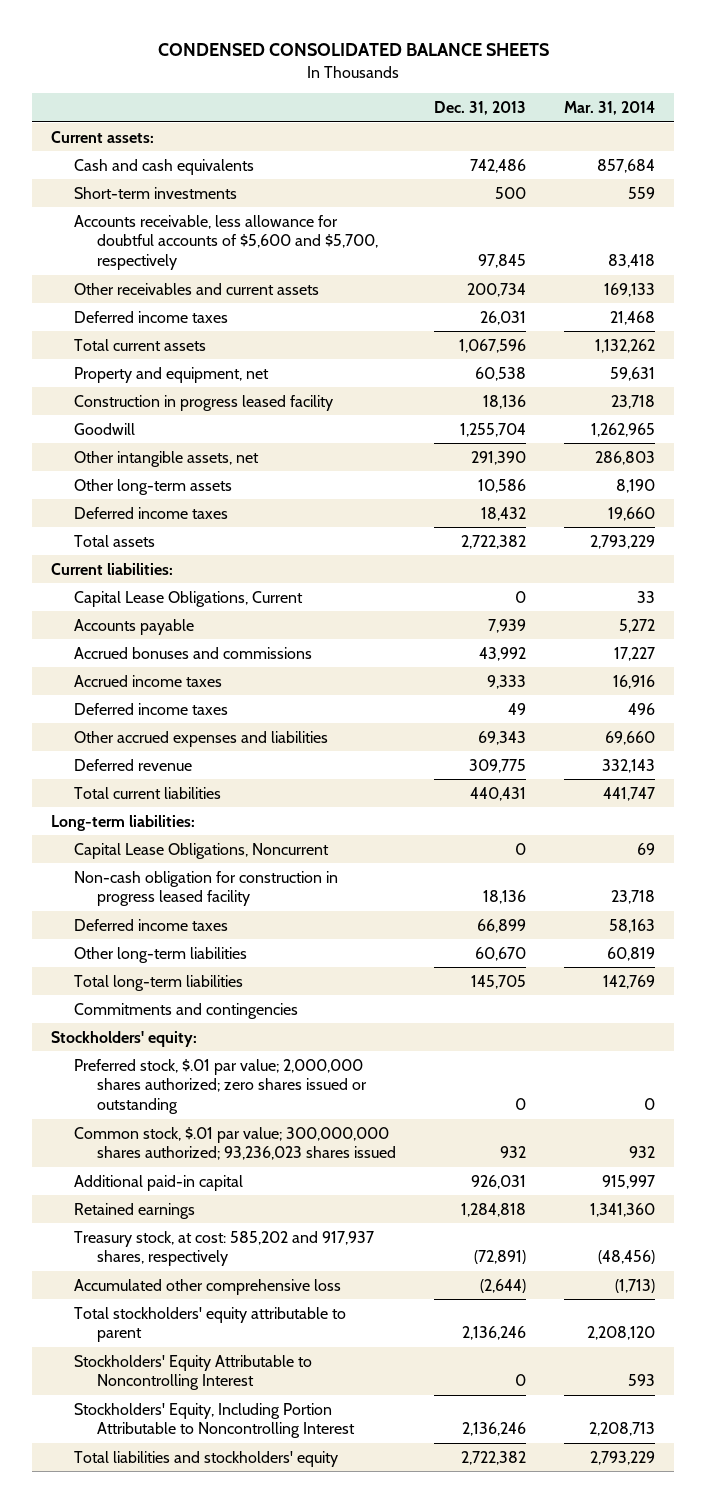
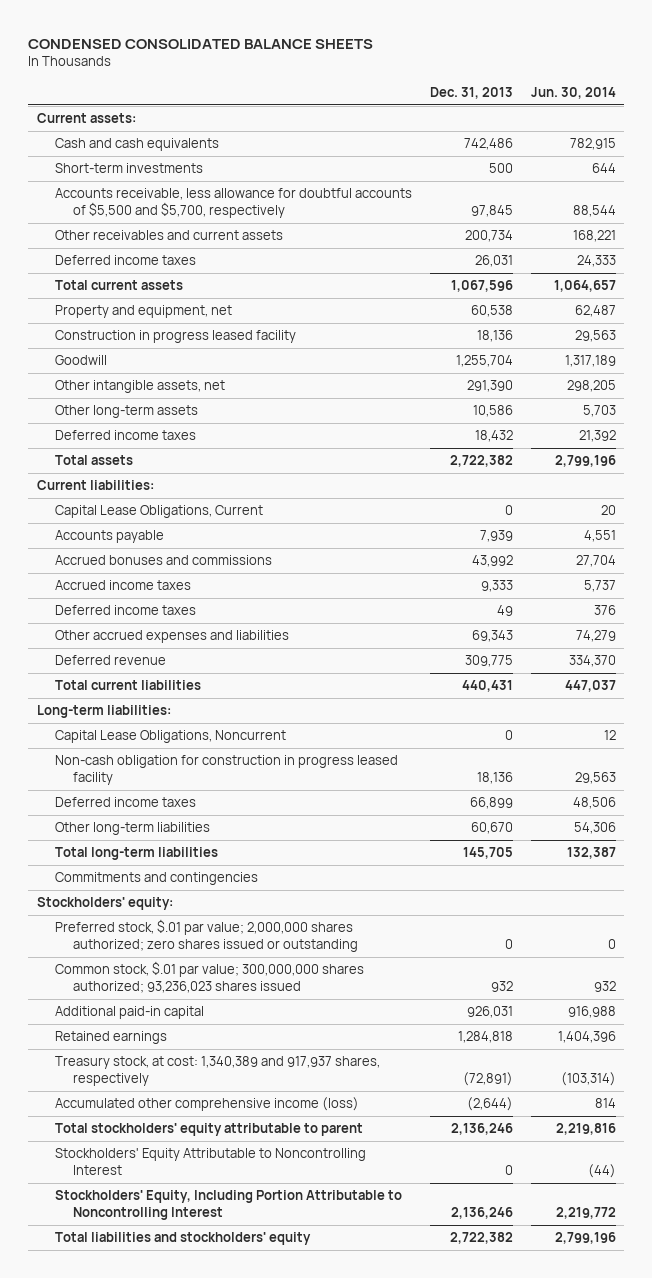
[564,101,656,116] Mar. 31, 2014 -> none
none -> [530,86,616,99] Jun. 30, 2014
[73,214,379,270] Accounts receivable, less allowance for doubtful accounts of $5,600 and $5,700, respectively -> [55,188,413,219] Accounts receivable, less allowance for doubtful accounts of $5,500 and $5,700, respectively
[73,1230,374,1267] Treasury stock, at cost: 585,202 and 917,937 shares, respectively -> [55,1056,381,1087] Treasury stock, at cost: 1,340,389 and 917,937 shares, respectively
[73,1278,341,1295] Accumulated other comprehensive loss -> [55,1097,360,1112] Accumulated other comprehensive income (loss)

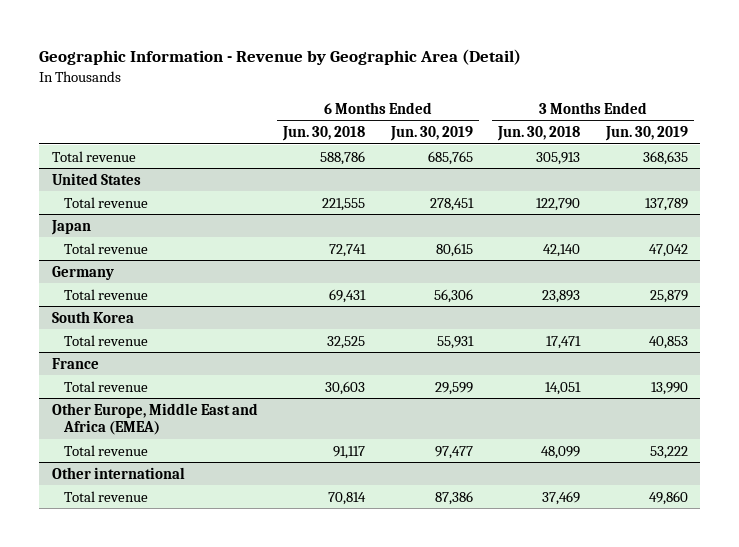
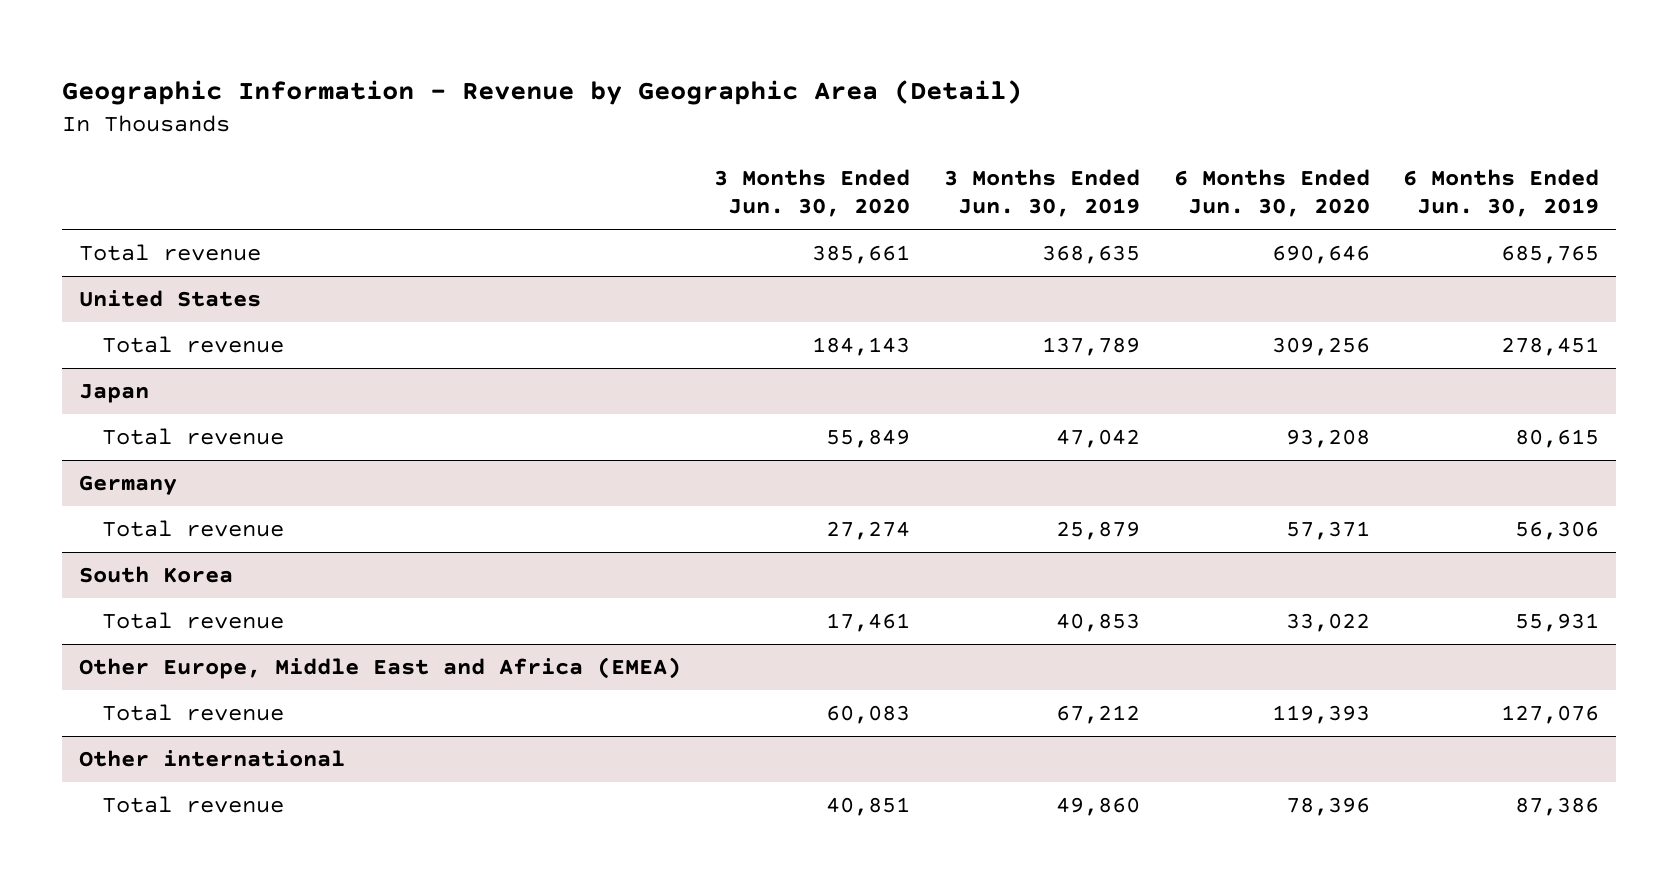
[282,126,366,142] Jun. 30, 2018 -> none
[497,126,581,142] Jun. 30, 2018 -> none
none -> [714,169,911,218] 3 Months Ended Jun. 30, 2020
none -> [1173,169,1370,218] 6 Months Ended Jun. 30, 2020
[51,357,99,369] France -> none
[64,380,149,392] Total revenue -> none
[434,445,473,459] 97,477 -> [1501,705,1600,725] 127,076
[649,445,688,459] 53,222 -> [1056,705,1141,725] 67,212

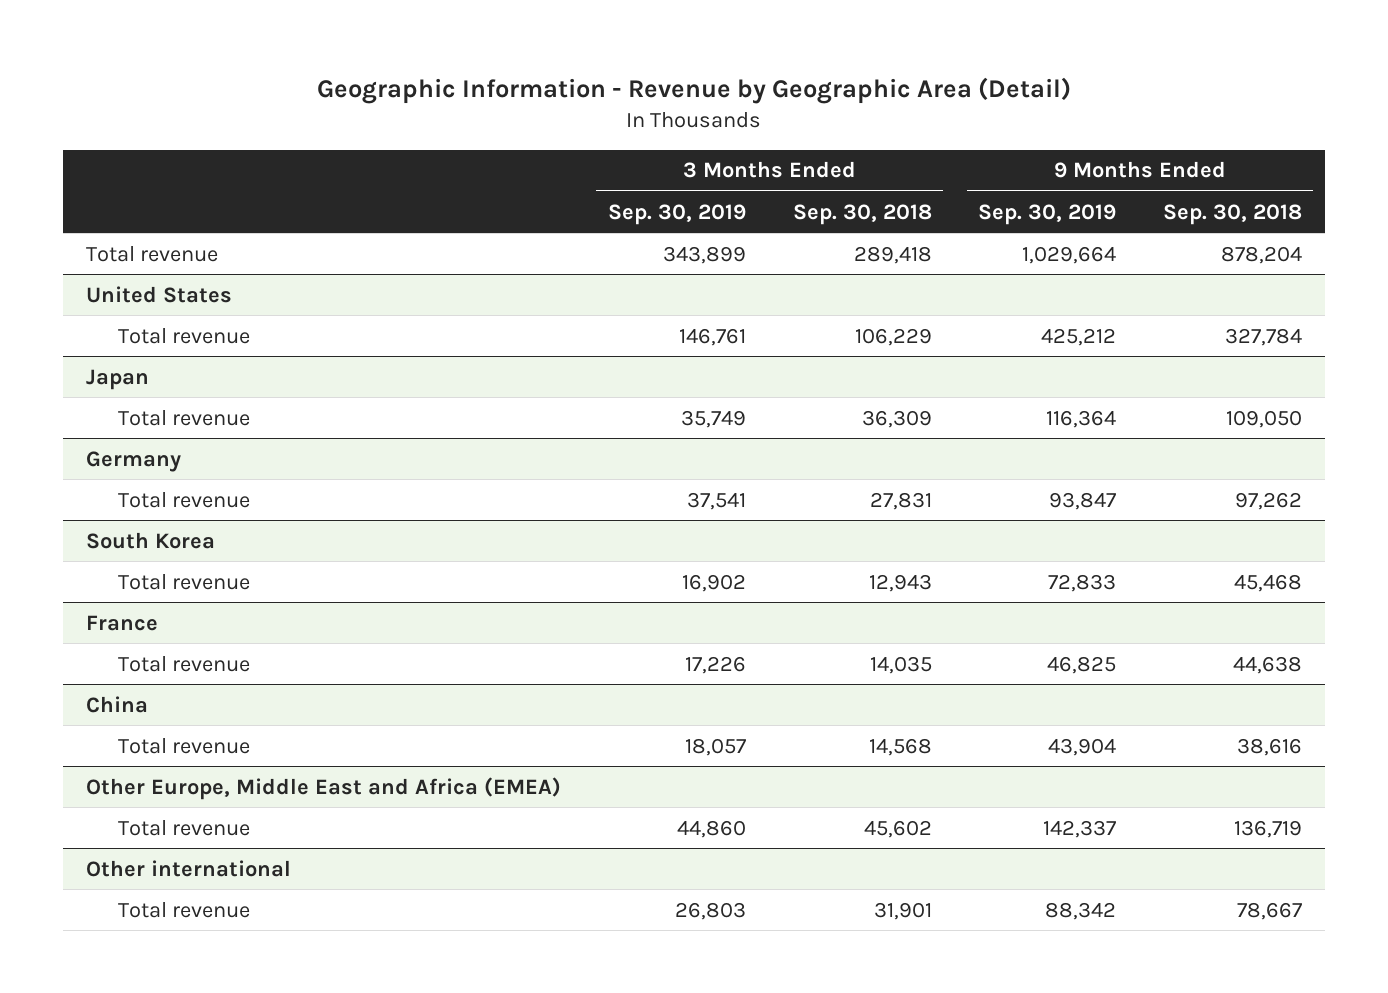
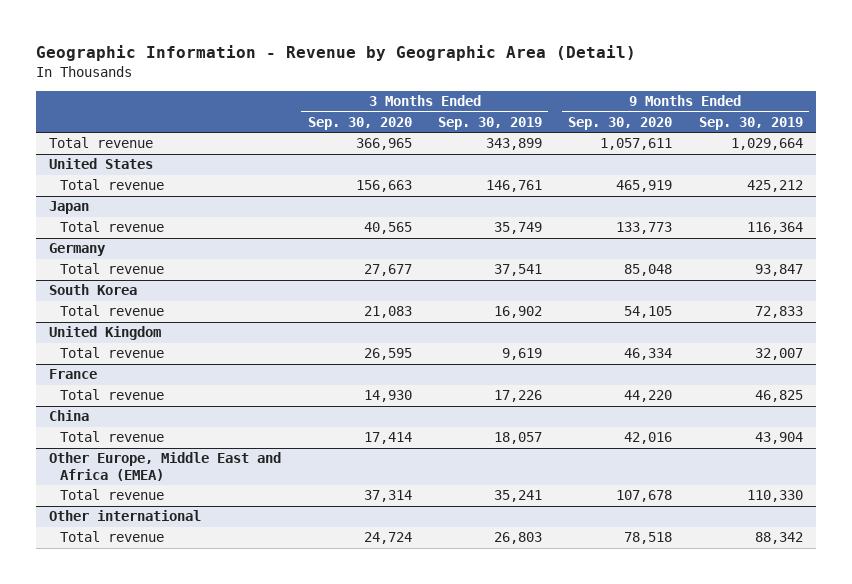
[792,203,932,225] Sep. 30, 2018 -> none
[1162,203,1302,225] Sep. 30, 2018 -> none
none -> [307,116,412,130] Sep. 30, 2020
none -> [568,116,673,130] Sep. 30, 2020
none -> [49,326,162,341] United Kingdom
none -> [60,347,165,359] Total revenue
[676,819,746,838] 44,860 -> [493,490,542,503] 35,241
[1043,819,1117,838] 142,337 -> [746,490,803,503] 110,330

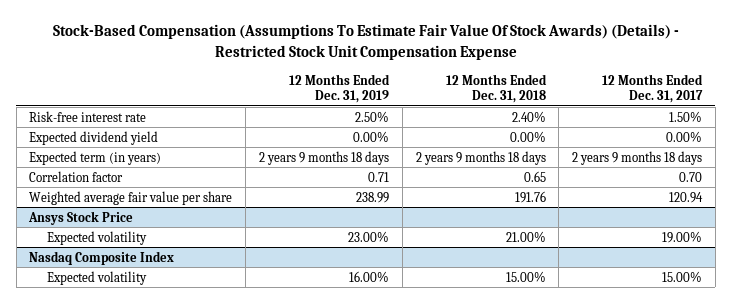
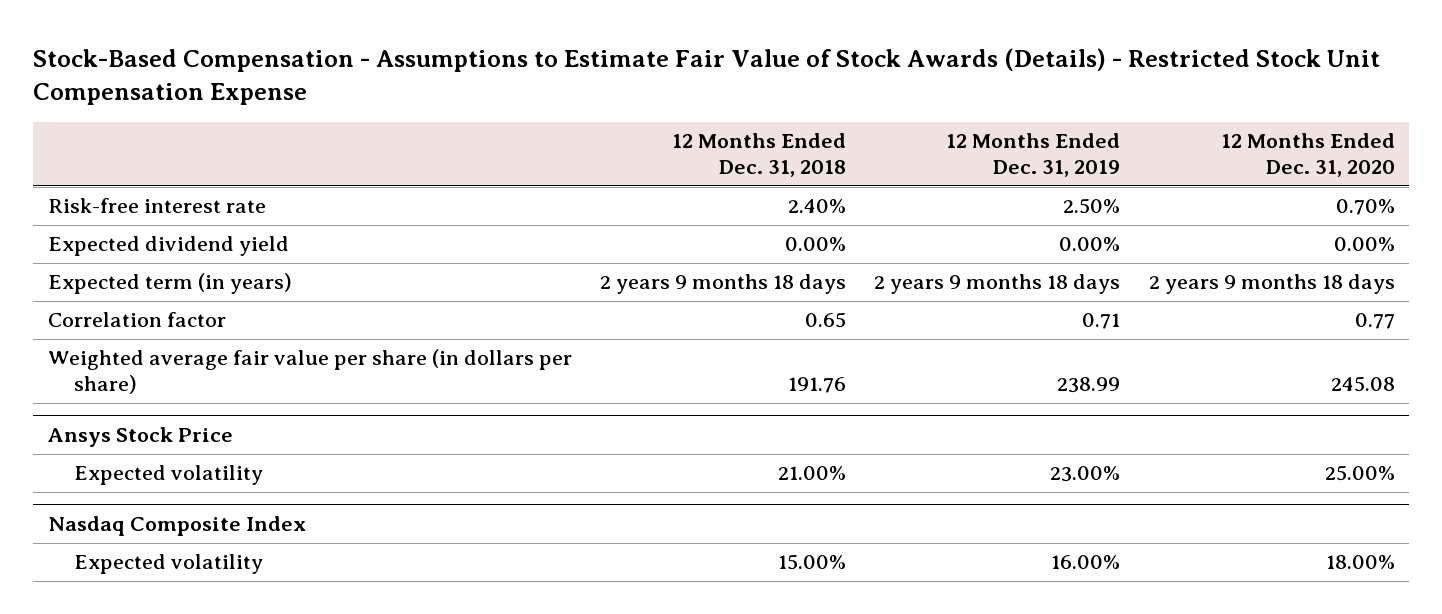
[52,24,679,60] Stock-Based Compensation (Assumptions To Estimate Fair Value Of Stock Awards) (Details) - Restricted Stock Unit Compensation Expense -> [33,47,1381,106] Stock-Based Compensation - Assumptions to Estimate Fair Value of Stock Awards (Details) - Restricted Stock Unit Compensation Expense
[602,73,704,104] 12 Months Ended Dec. 31, 2017 -> none
none -> [1220,133,1395,178] 12 Months Ended Dec. 31, 2020
[29,190,233,205] Weighted average fair value per share -> [47,349,572,395] Weighted average fair value per share (in dollars per share)

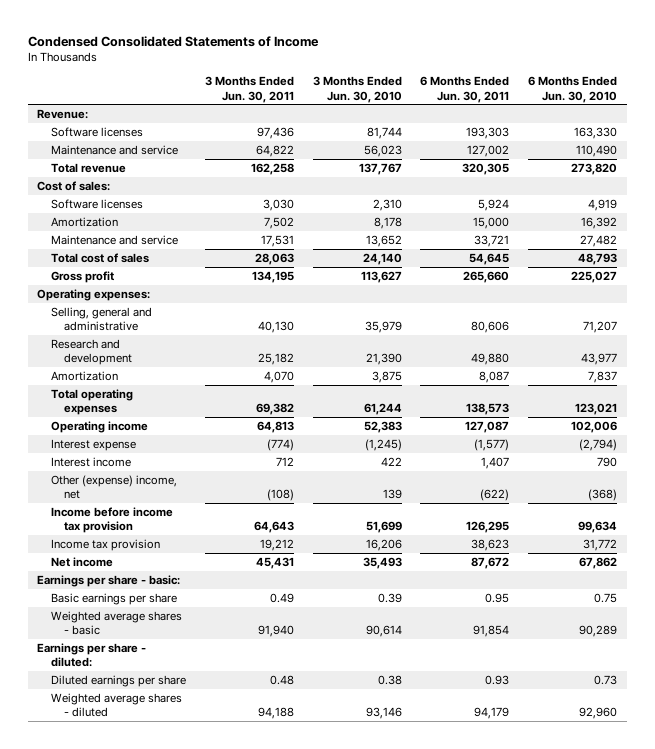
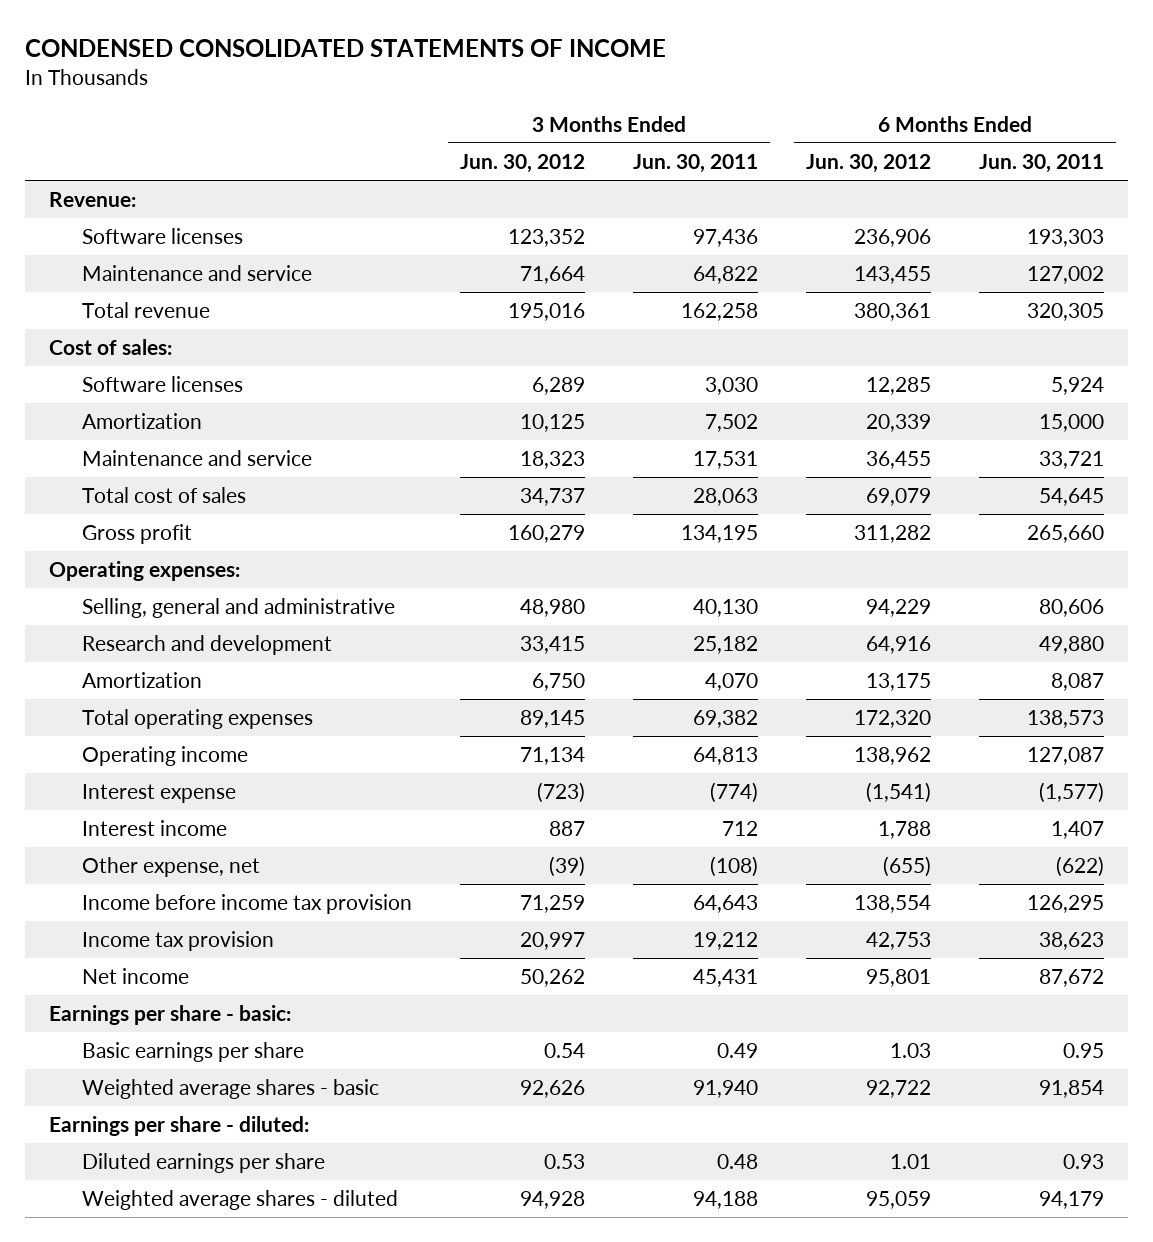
[27,35,319,47] Condensed Consolidated Statements of Income -> [25,39,667,58] CONDENSED CONSOLIDATED STATEMENTS OF INCOME
[312,76,402,103] 3 Months Ended Jun. 30, 2010 -> none
[528,76,618,103] 6 Months Ended Jun. 30, 2010 -> none
none -> [460,154,586,174] Jun. 30, 2012
none -> [806,154,932,174] Jun. 30, 2012
[50,474,177,500] Other (expense) income, net -> [82,857,261,878] Other expense, net

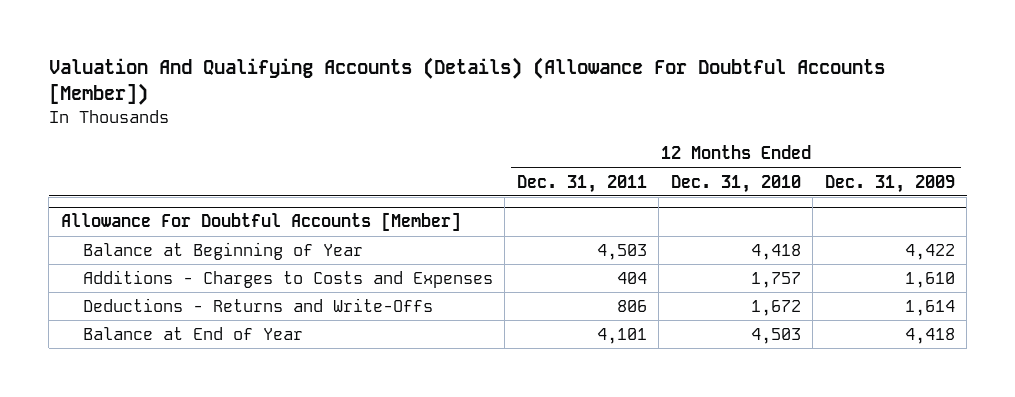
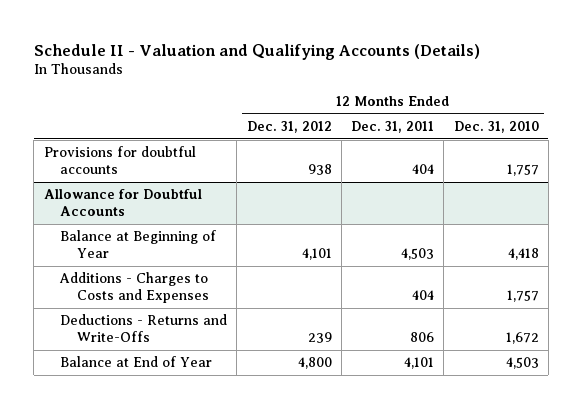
[48,57,885,106] Valuation And Qualifying Accounts (Details) (Allowance For Doubtful Accounts [Member]) -> [33,43,480,60] Schedule II - Valuation and Qualifying Accounts (Details)
[824,174,955,193] Dec. 31, 2009 -> none
none -> [246,120,332,133] Dec. 31, 2012
none -> [43,146,196,175] Provisions for doubtful accounts
[60,212,461,232] Allowance For Doubtful Accounts [Member] -> [43,189,202,217] Allowance for Doubtful Accounts

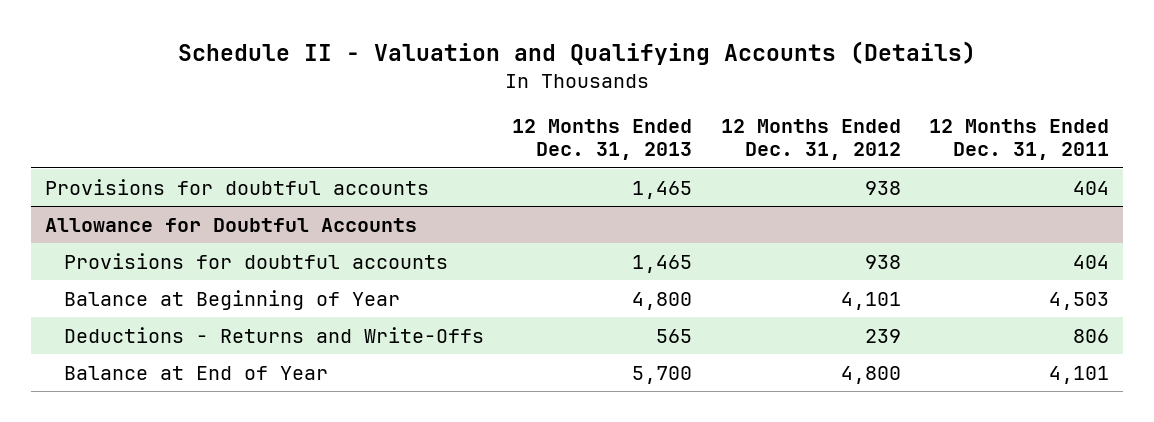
[453,120,539,133] Dec. 31, 2010 -> none
none -> [512,119,693,161] 12 Months Ended Dec. 31, 2013
none -> [64,252,449,269] Provisions for doubtful accounts
[59,272,209,304] Additions - Charges to Costs and Expenses -> none

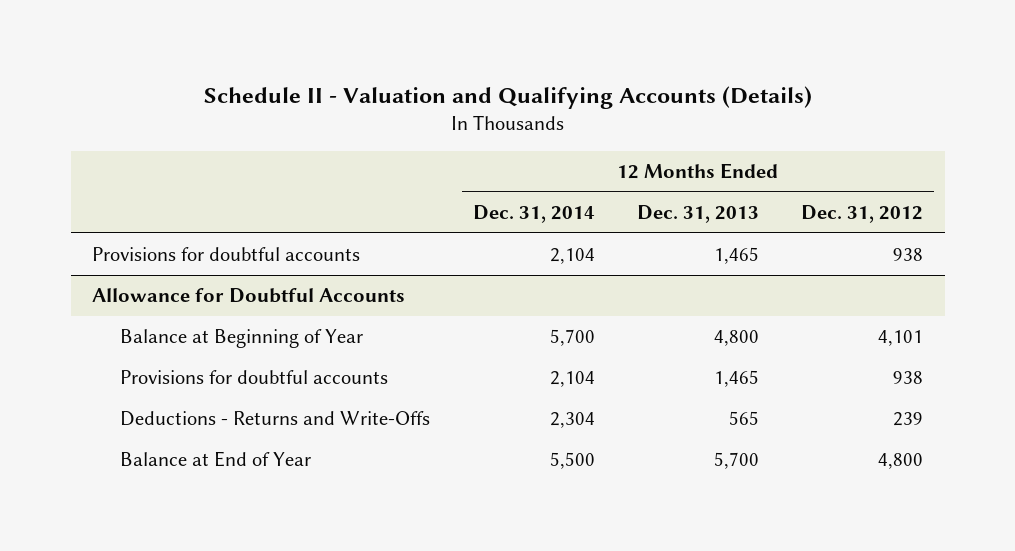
[929,119,1110,161] 12 Months Ended Dec. 31, 2011 -> none
none -> [472,204,595,223] Dec. 31, 2014
[64,252,449,269] Provisions for doubtful accounts -> [120,370,389,385] Provisions for doubtful accounts

